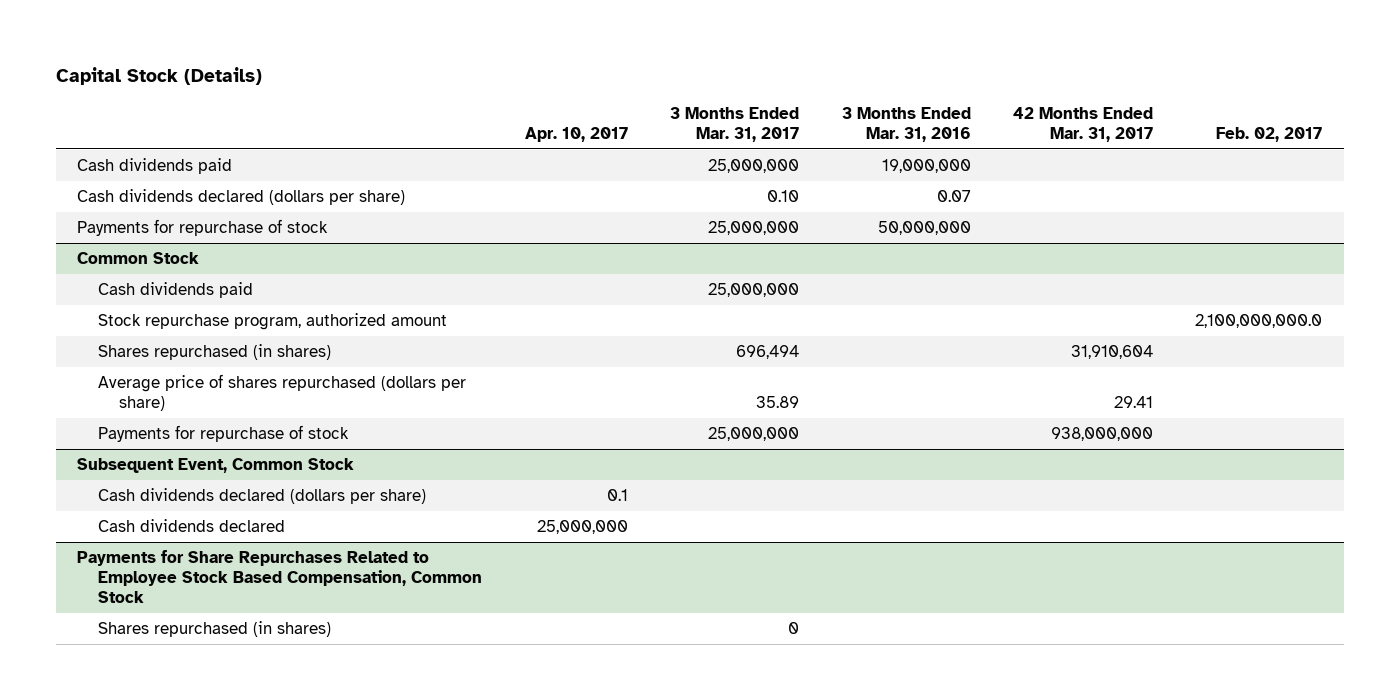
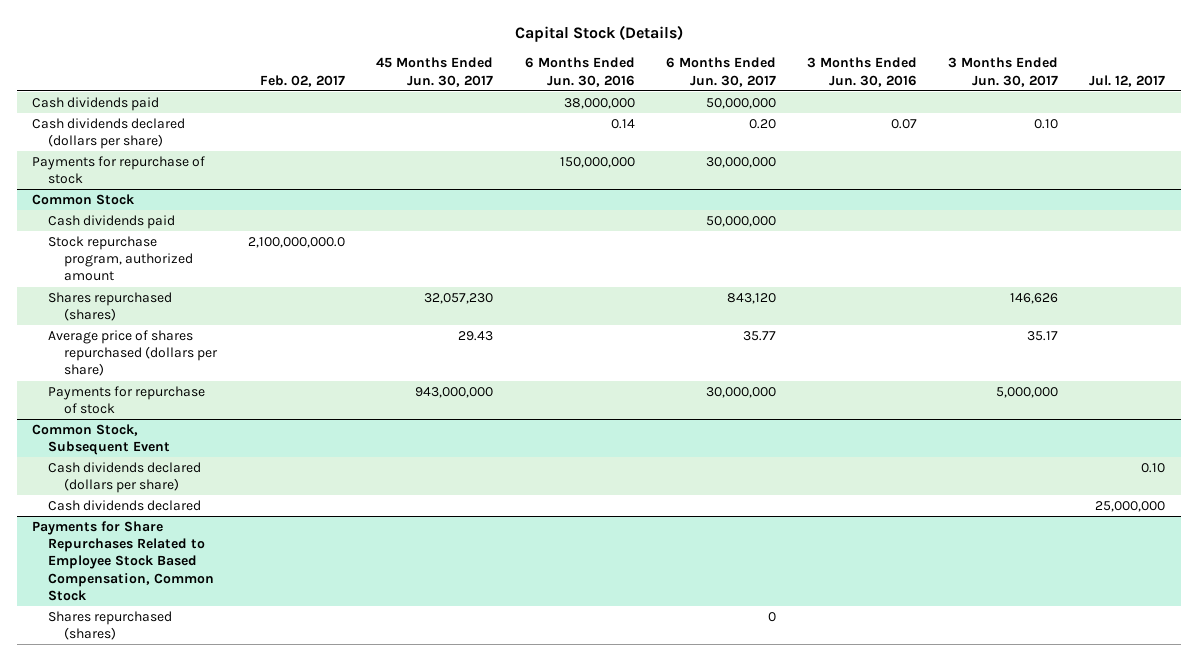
[524,126,628,142] Apr. 10, 2017 -> none
[670,106,800,142] 3 Months Ended Mar. 31, 2017 -> none
[841,106,971,142] 3 Months Ended Mar. 31, 2016 -> none
[1012,106,1153,142] 42 Months Ended Mar. 31, 2017 -> none
none -> [376,57,494,87] 45 Months Ended Jun. 30, 2017
none -> [524,57,635,87] 6 Months Ended Jun. 30, 2016
none -> [665,57,776,87] 6 Months Ended Jun. 30, 2017
none -> [806,57,917,87] 3 Months Ended Jun. 30, 2016
none -> [948,57,1059,87] 3 Months Ended Jun. 30, 2017
none -> [1089,74,1166,87] Jul. 12, 2017
[98,343,332,360] Shares repurchased (in shares) -> [47,292,172,322] Shares repurchased (shares)
[77,457,355,473] Subsequent Event, Common Stock -> [32,424,170,456] Common Stock, Subsequent Event
[98,620,332,637] Shares repurchased (in shares) -> [47,611,172,641] Shares repurchased (shares)

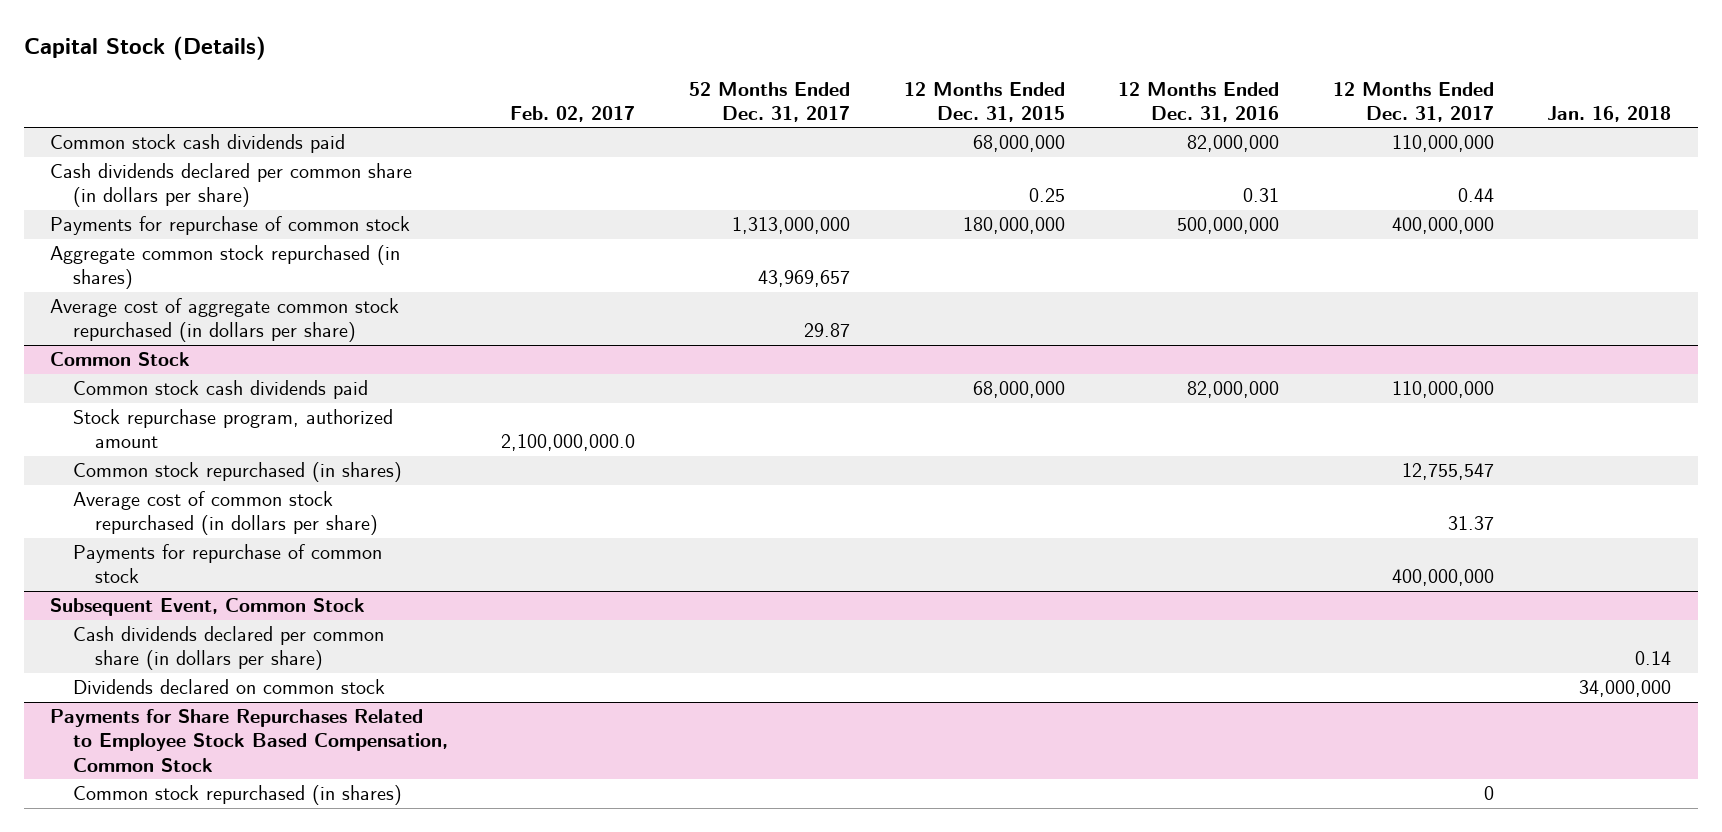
[376,57,494,87] 45 Months Ended Jun. 30, 2017 -> none
[524,57,635,87] 6 Months Ended Jun. 30, 2016 -> none
[665,57,776,87] 6 Months Ended Jun. 30, 2017 -> none
[806,57,917,87] 3 Months Ended Jun. 30, 2016 -> none
[948,57,1059,87] 3 Months Ended Jun. 30, 2017 -> none
[1089,74,1166,87] Jul. 12, 2017 -> none
none -> [689,81,851,122] 52 Months Ended Dec. 31, 2017
none -> [903,81,1065,122] 12 Months Ended Dec. 31, 2015
none -> [1118,81,1280,122] 12 Months Ended Dec. 31, 2016
none -> [1332,81,1494,122] 12 Months Ended Dec. 31, 2017
none -> [1547,105,1672,122] Jan. 16, 2018
[32,97,160,112] Cash dividends paid -> [50,134,346,154] Common stock cash dividends paid
[32,118,186,150] Cash dividends declared (dollars per share) -> [50,163,413,208] Cash dividends declared per common share (in dollars per share)
[32,156,206,185] Payments for repurchase of stock -> [50,216,411,236] Payments for repurchase of common stock
none -> [50,245,401,290] Aggregate common stock repurchased (in shares)
none -> [50,298,400,343] Average cost of aggregate common stock repurchased (in dollars per share)
[47,215,175,230] Cash dividends paid -> [72,380,368,400] Common stock cash dividends paid
[47,292,172,322] Shares repurchased (shares) -> [72,462,402,483] Common stock repurchased (in shares)
[47,330,218,377] Average price of shares repurchased (dollars per share) -> [72,491,379,536] Average cost of common stock repurchased (in dollars per share)
[47,386,205,415] Payments for repurchase of stock -> [72,544,382,584] Payments for repurchase of common stock
[32,424,170,456] Common Stock, Subsequent Event -> [50,598,366,617] Subsequent Event, Common Stock
[47,462,201,494] Cash dividends declared (dollars per share) -> [72,626,384,671] Cash dividends declared per common share (in dollars per share)
[47,500,201,512] Cash dividends declared -> [72,679,385,695] Dividends declared on common stock
[47,611,172,641] Shares repurchased (shares) -> [72,785,402,806] Common stock repurchased (in shares)

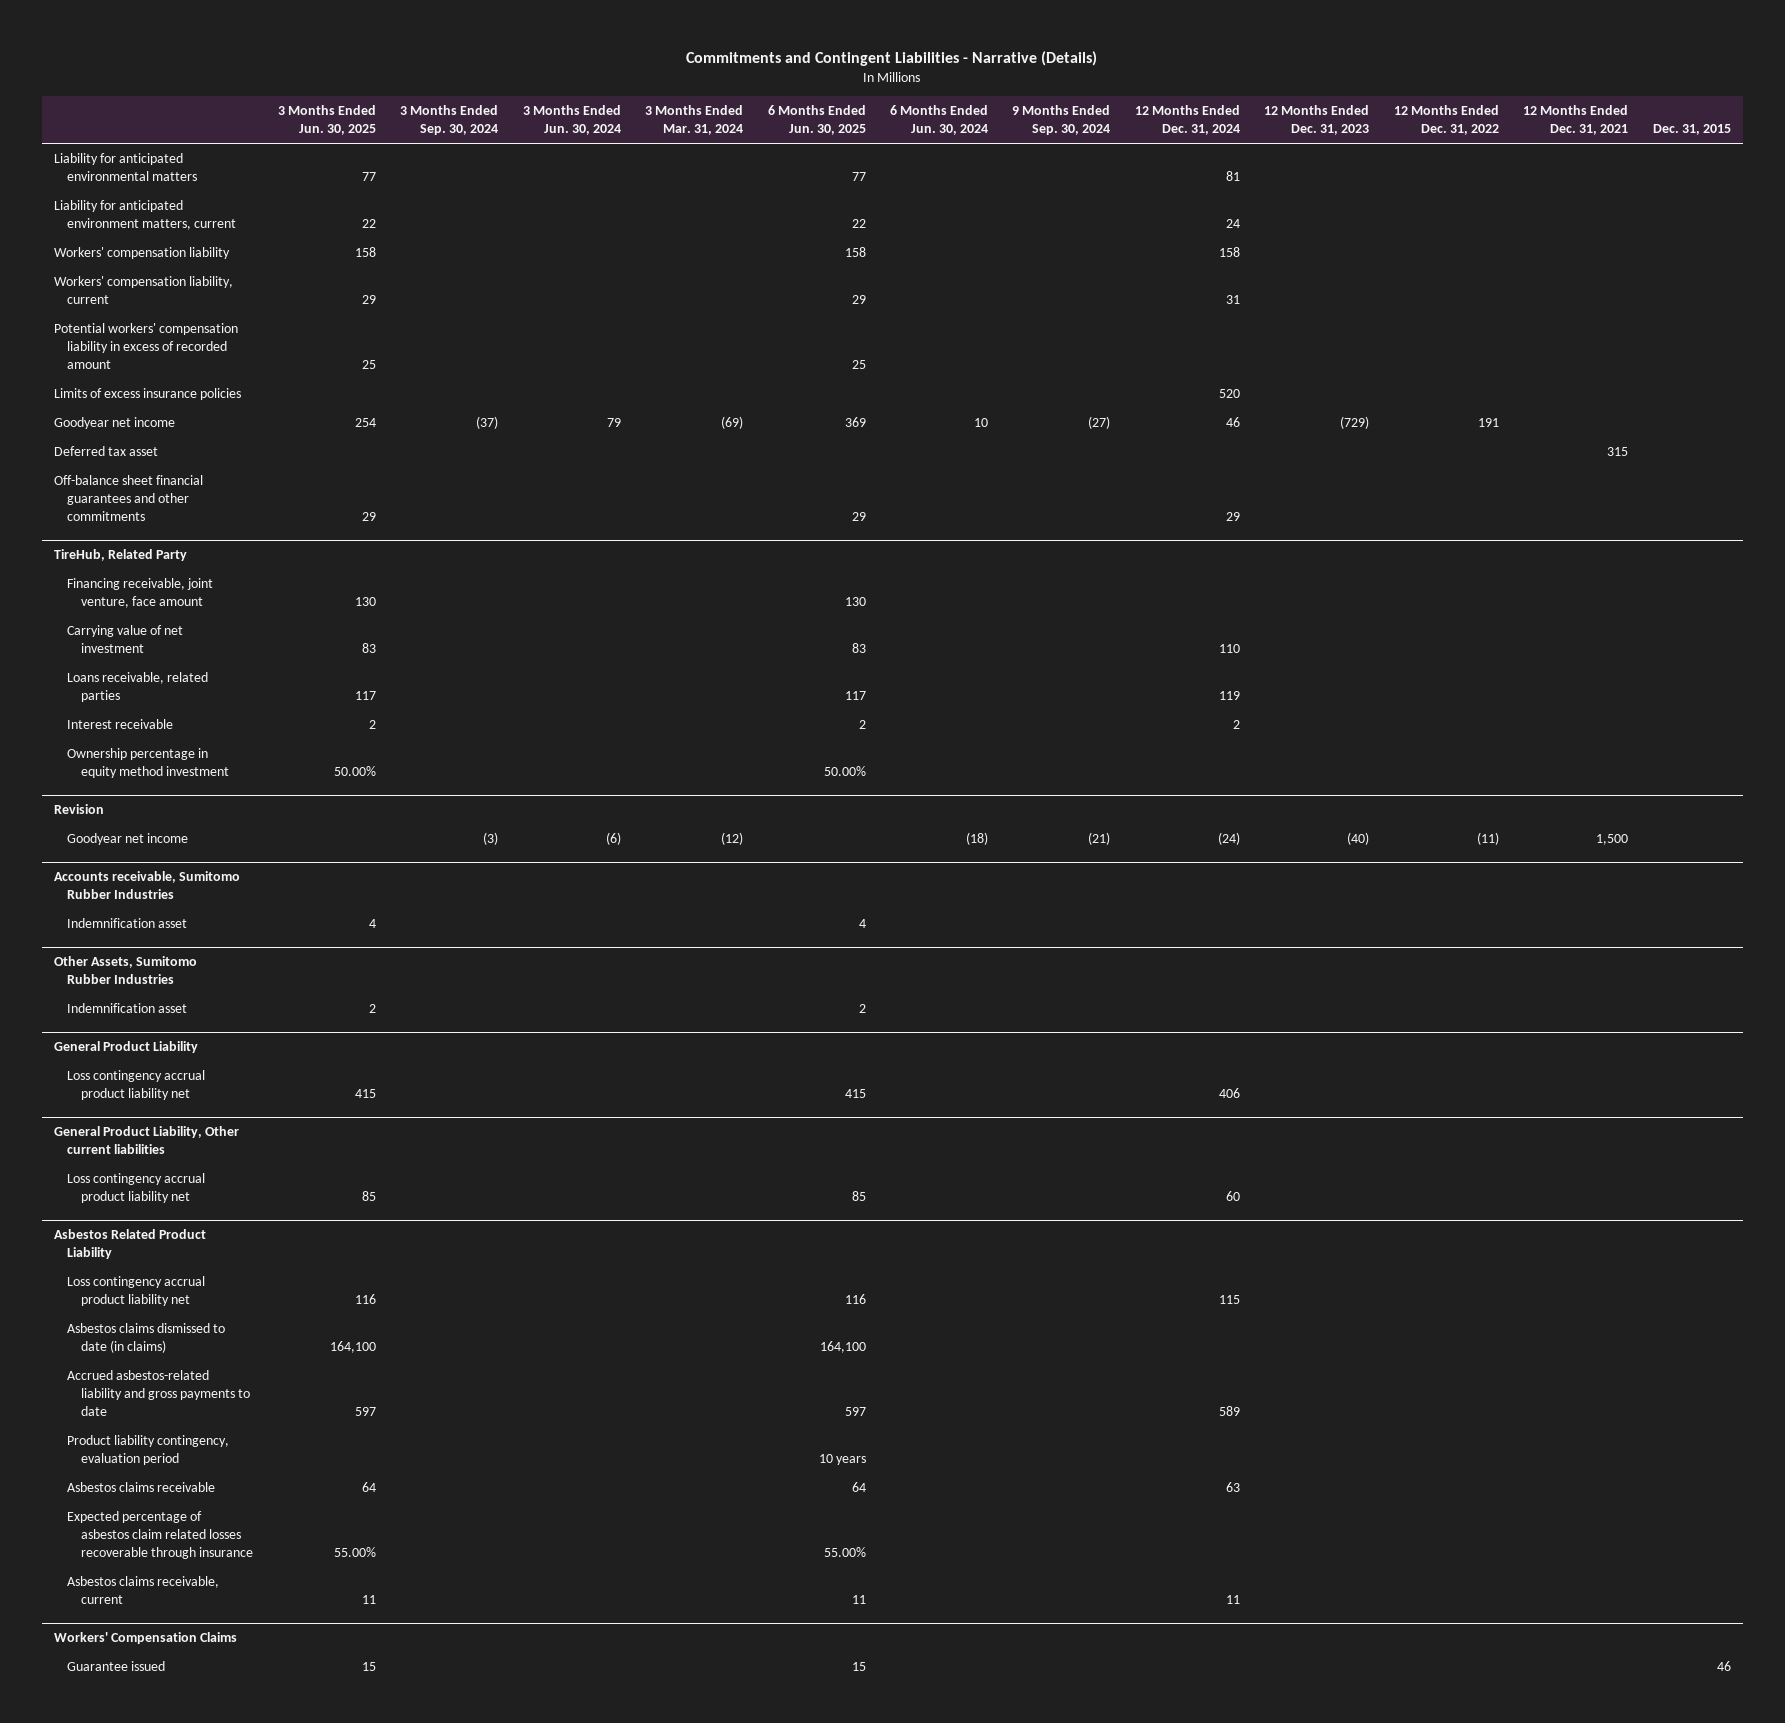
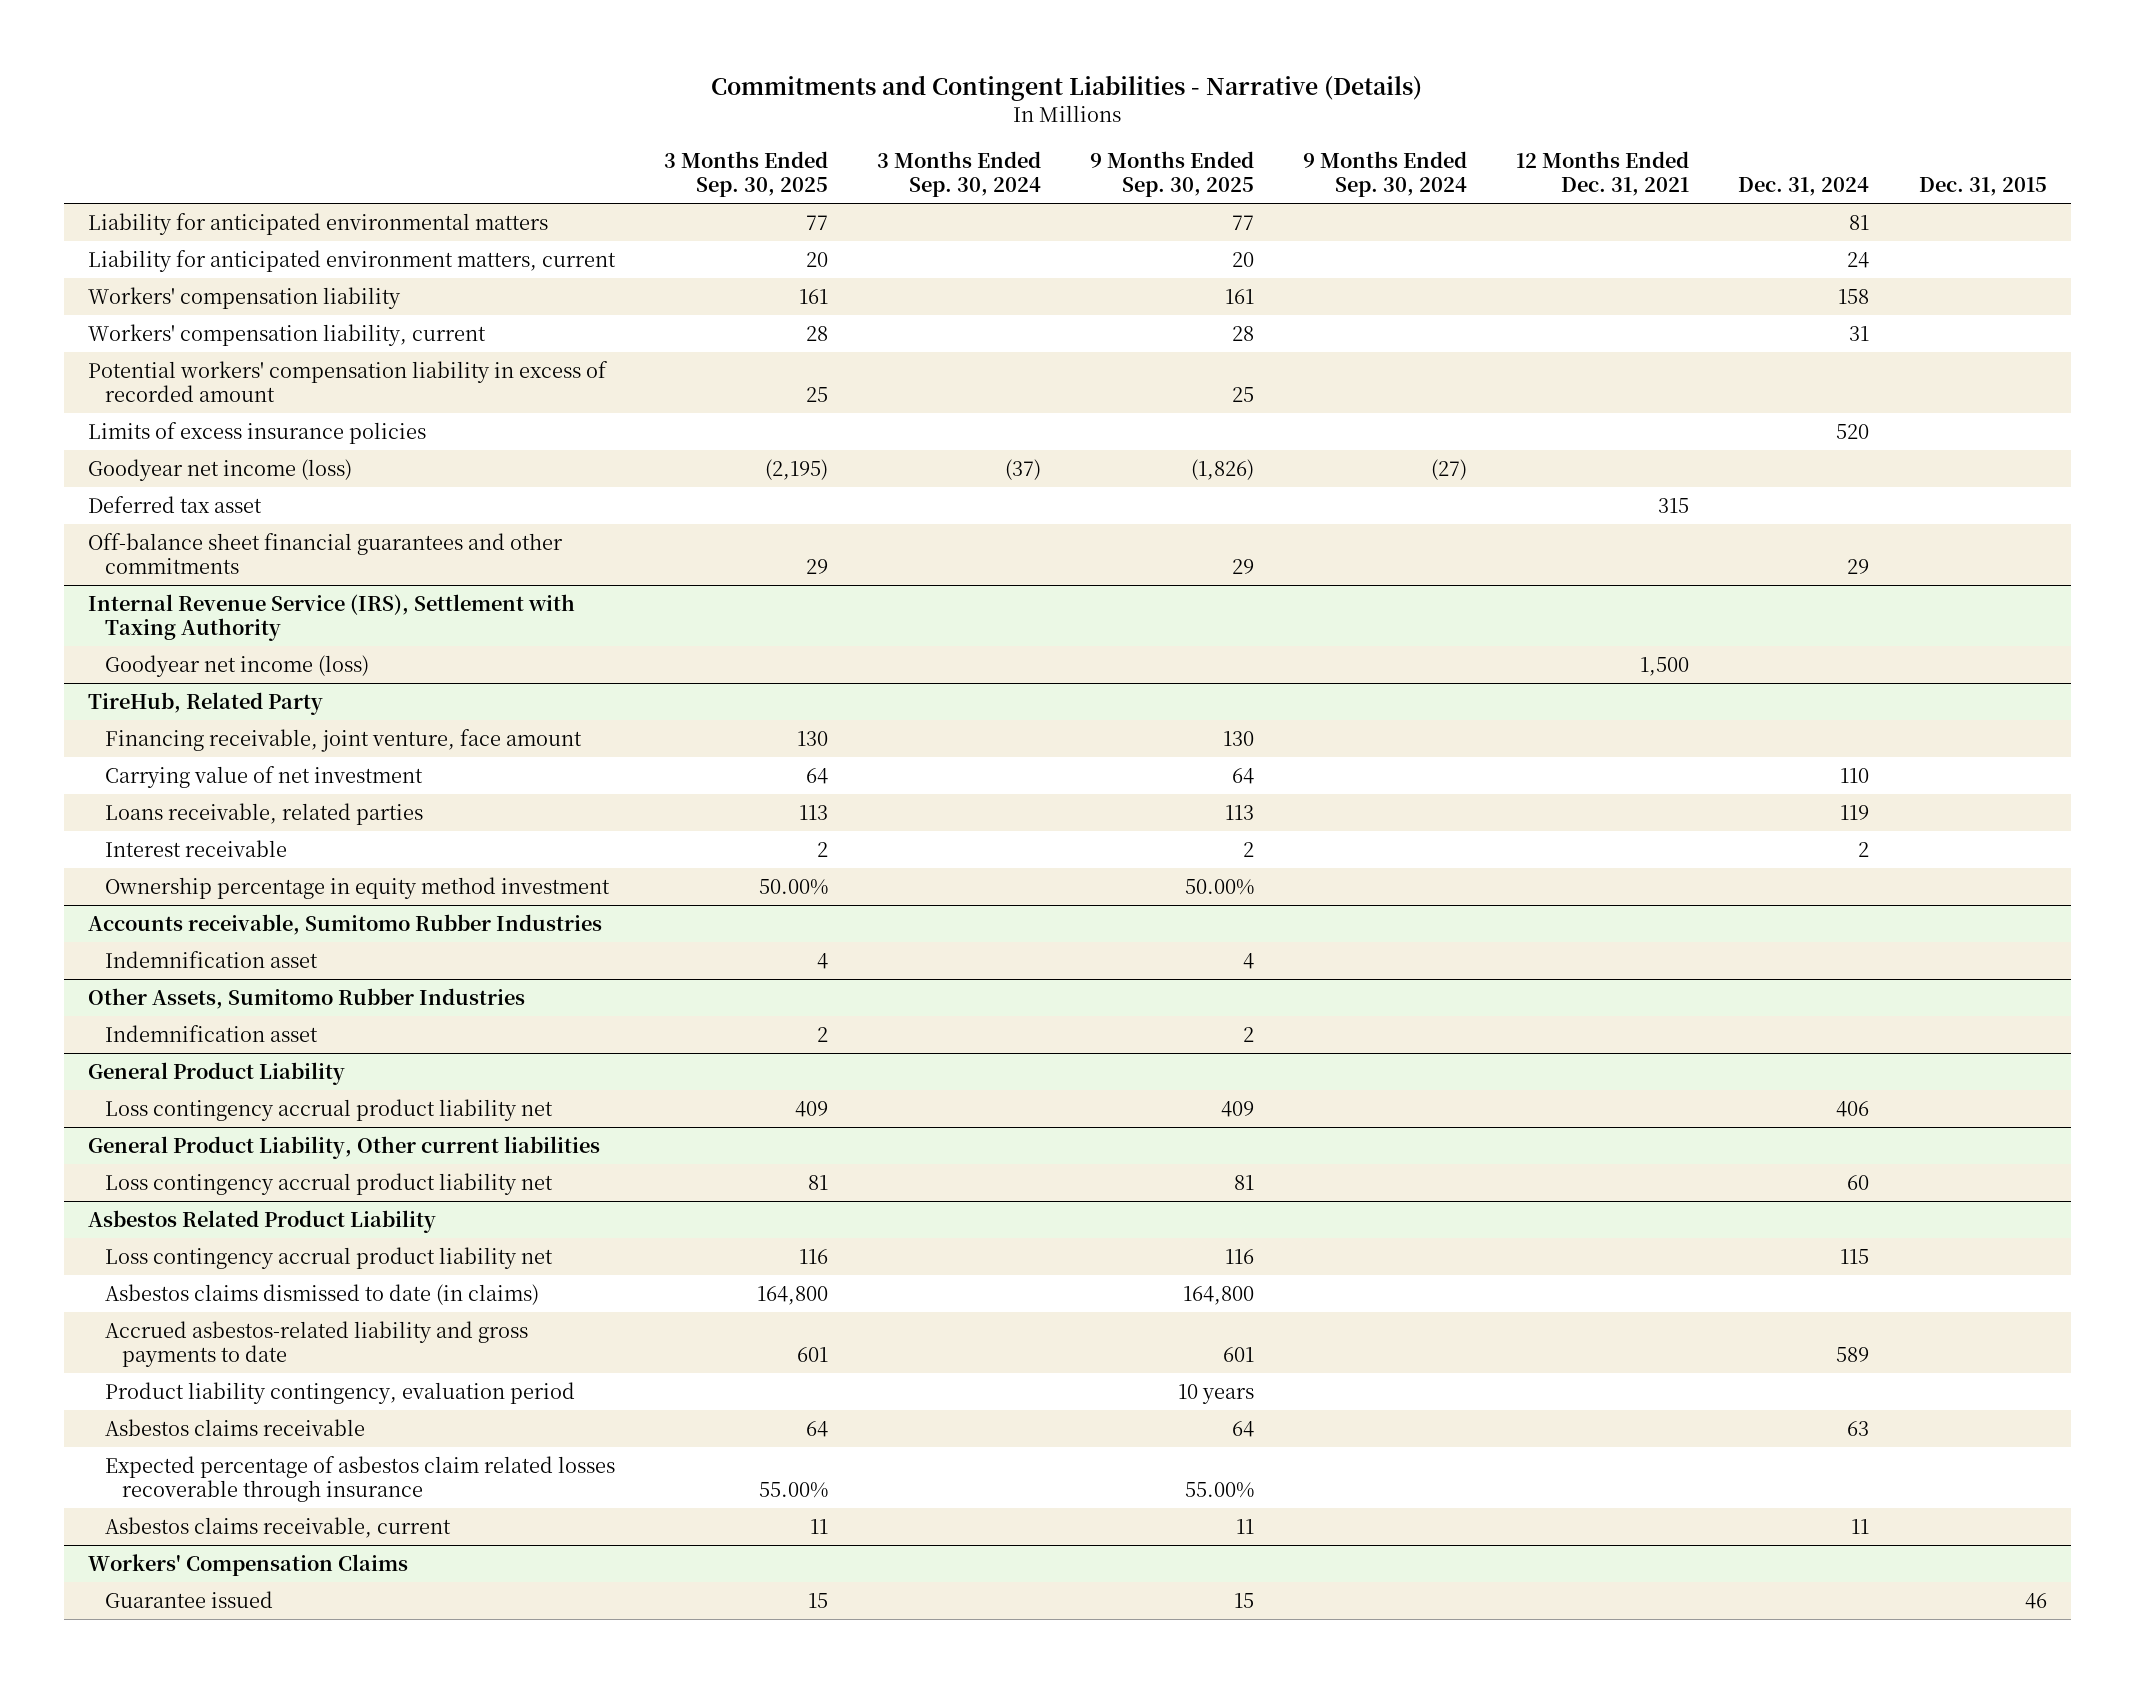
[277,105,376,136] 3 Months Ended Jun. 30, 2025 -> none
[522,105,621,136] 3 Months Ended Jun. 30, 2024 -> none
[645,105,744,136] 3 Months Ended Mar. 31, 2024 -> none
[767,105,866,136] 6 Months Ended Jun. 30, 2025 -> none
[889,105,988,136] 6 Months Ended Jun. 30, 2024 -> none
[1134,105,1240,136] 12 Months Ended Dec. 31, 2024 -> none
[1264,105,1370,136] 12 Months Ended Dec. 31, 2023 -> none
[1393,105,1499,136] 12 Months Ended Dec. 31, 2022 -> none
none -> [664,150,829,197] 3 Months Ended Sep. 30, 2025
none -> [1090,150,1255,197] 9 Months Ended Sep. 30, 2025
none -> [1738,176,1870,196] Dec. 31, 2024
[53,416,175,429] Goodyear net income -> [88,458,353,481] Goodyear net income (loss)
none -> [88,593,576,642] Internal Revenue Service (IRS), Settlement with Taxing Authority
none -> [104,654,369,677] Goodyear net income (loss)
[53,803,104,814] Revision -> none
[67,832,189,845] Goodyear net income -> none

